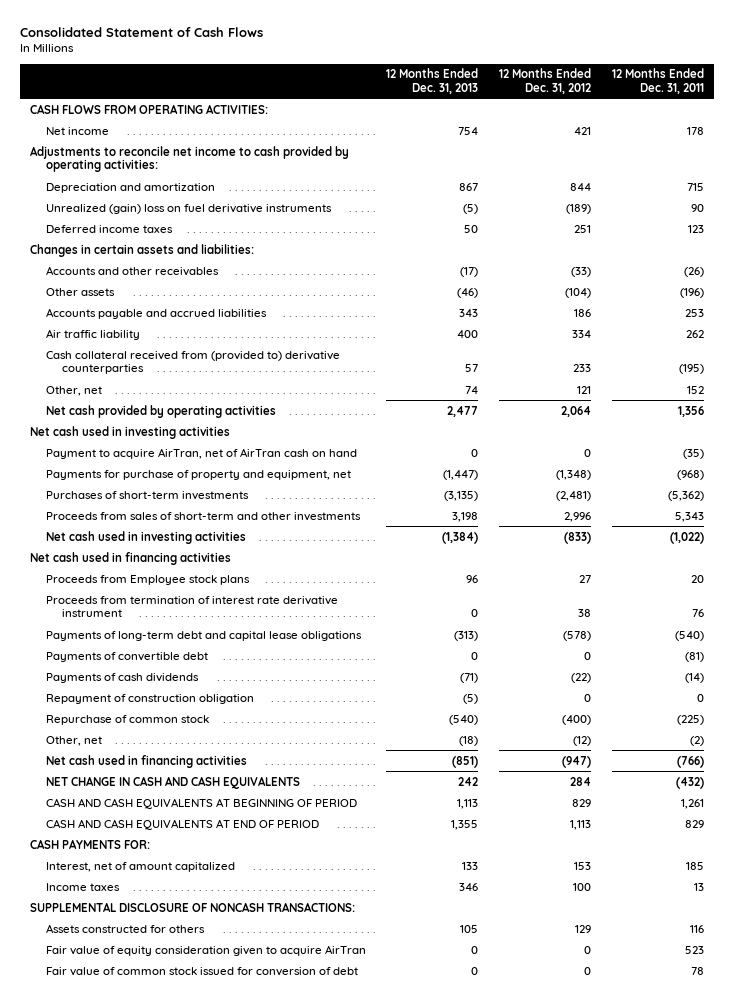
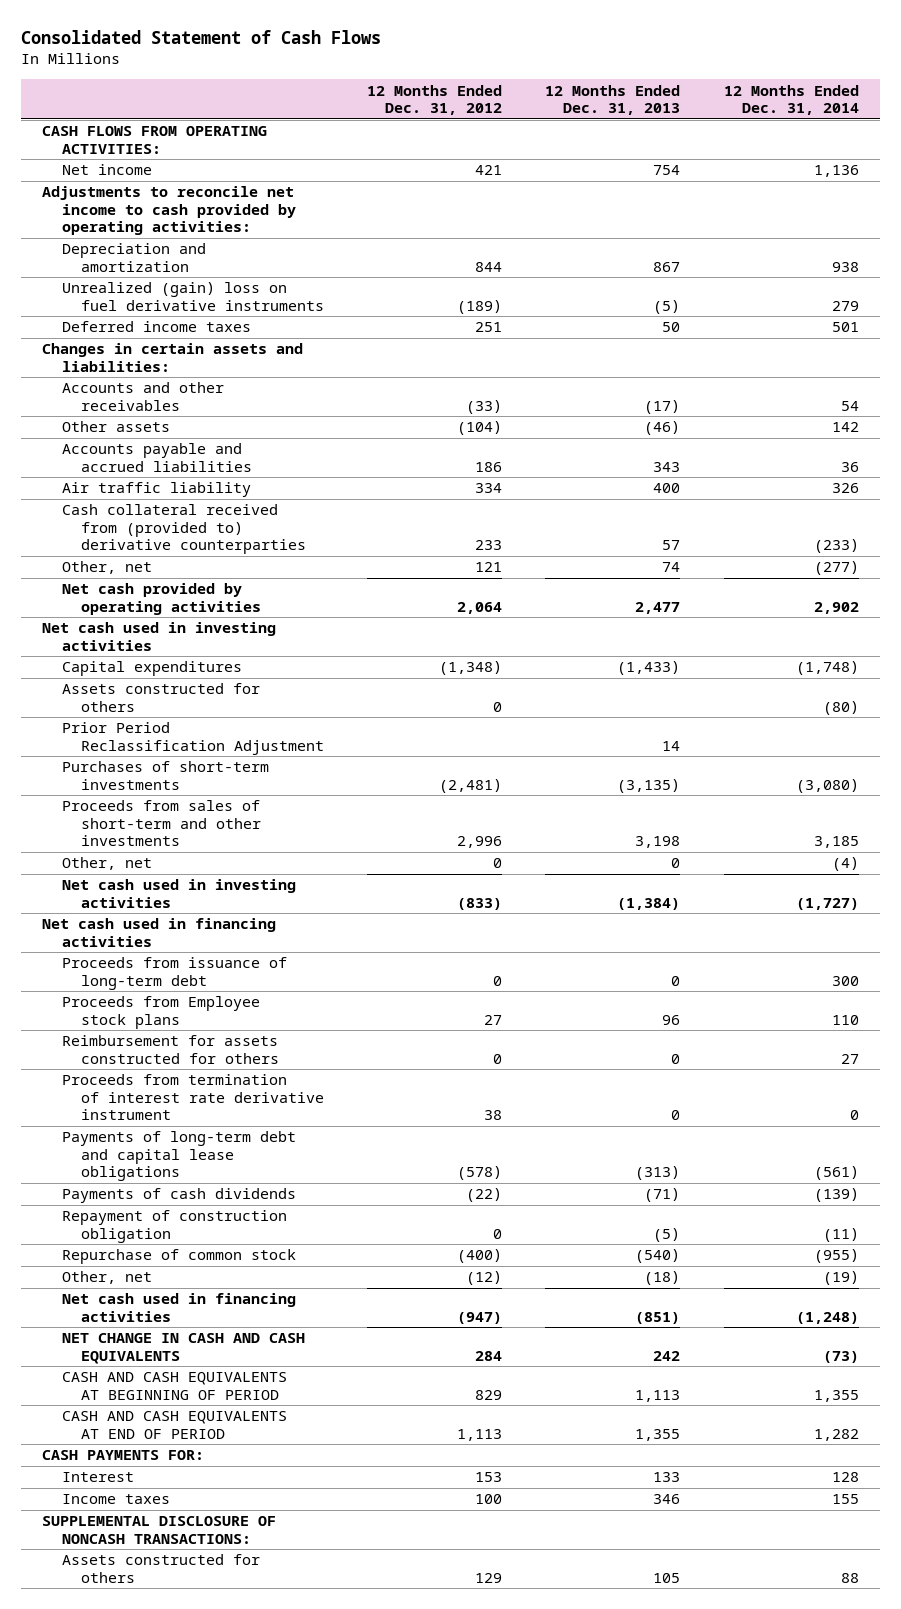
[611,68,704,94] 12 Months Ended Dec. 31, 2011 -> none
none -> [723,84,859,116] 12 Months Ended Dec. 31, 2014
[45,447,357,459] Payment to acquire AirTran, net of AirTran cash on hand -> none
[45,469,351,480] Payments for purchase of property and equipment, net -> none
none -> [61,661,242,677] Capital expenditures
none -> [61,683,260,712] Assets constructed for others
none -> [61,722,324,755] Prior Period Reclassification Adjustment
none -> [61,857,152,871] Other, net
none -> [61,957,287,990] Proceeds from issuance of long-term debt
none -> [61,1035,279,1064] Reimbursement for assets constructed for others
[45,651,208,662] Payments of convertible debt -> none
[45,861,235,872] Interest, net of amount capitalized -> [61,1472,134,1483] Interest
[45,944,366,956] Fair value of equity consideration given to acquire AirTran -> none
[45,966,358,976] Fair value of common stock issued for conversion of debt -> none

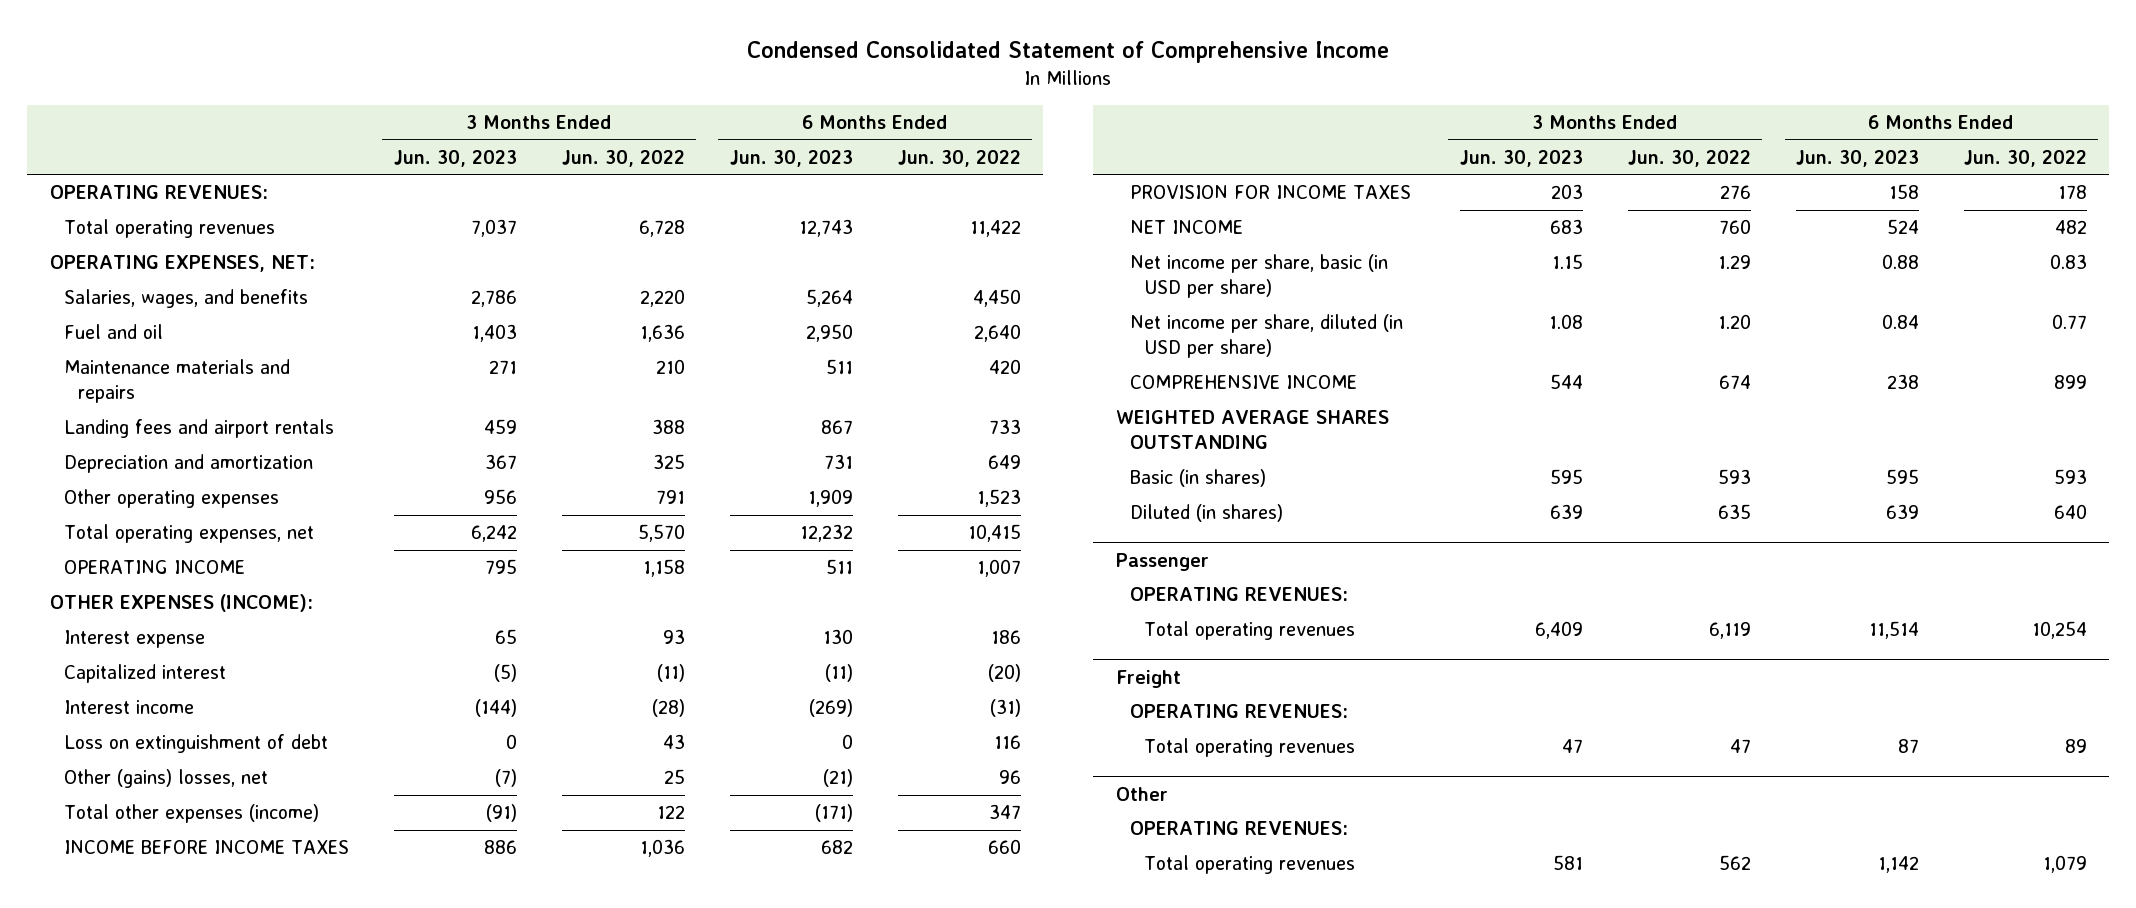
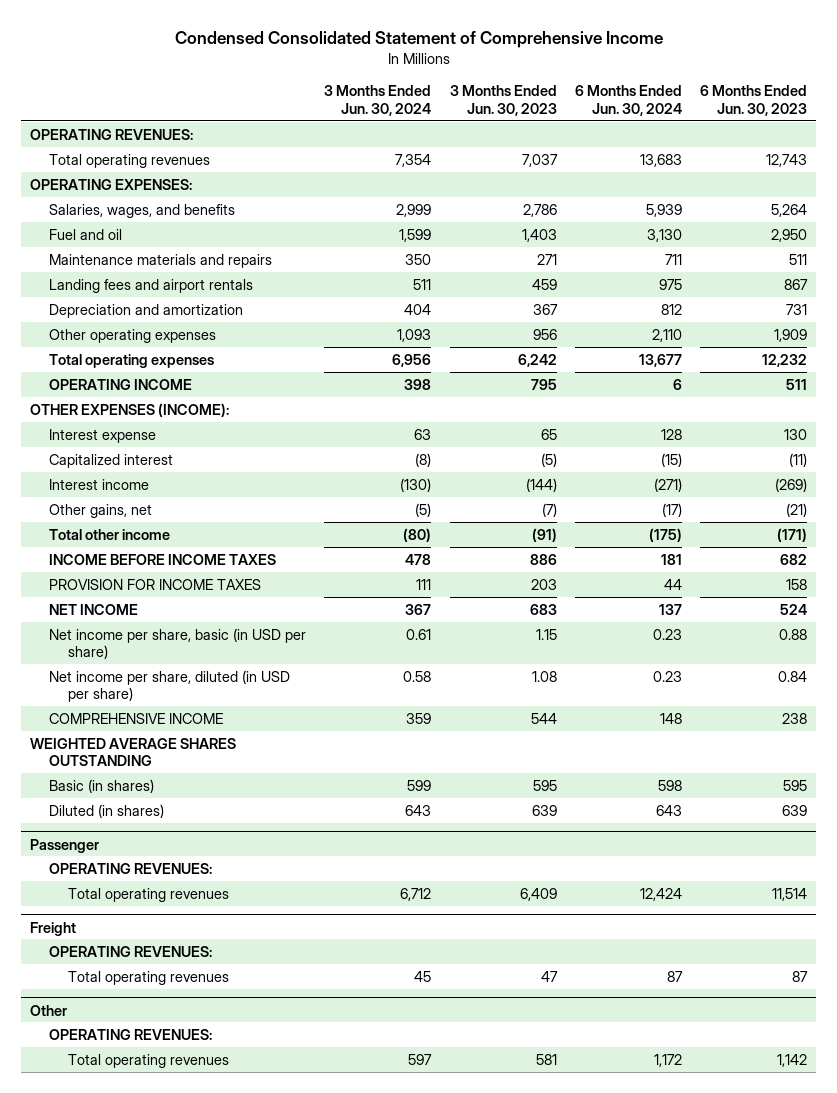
[561,149,685,167] Jun. 30, 2022 -> none
[897,149,1021,167] Jun. 30, 2022 -> none
none -> [324,85,432,116] 3 Months Ended Jun. 30, 2024
none -> [574,85,682,116] 6 Months Ended Jun. 30, 2024
[49,255,315,273] OPERATING EXPENSES, NET: -> [30,178,193,190] OPERATING EXPENSES:
[63,524,314,544] Total operating expenses, net -> [49,353,215,368] Total operating expenses
[63,734,328,754] Loss on extinguishment of debt -> none
[63,769,268,789] Other (gains) losses, net -> [49,503,153,518] Other gains, net
[63,804,319,824] Total other expenses (income) -> [49,528,171,540] Total other income

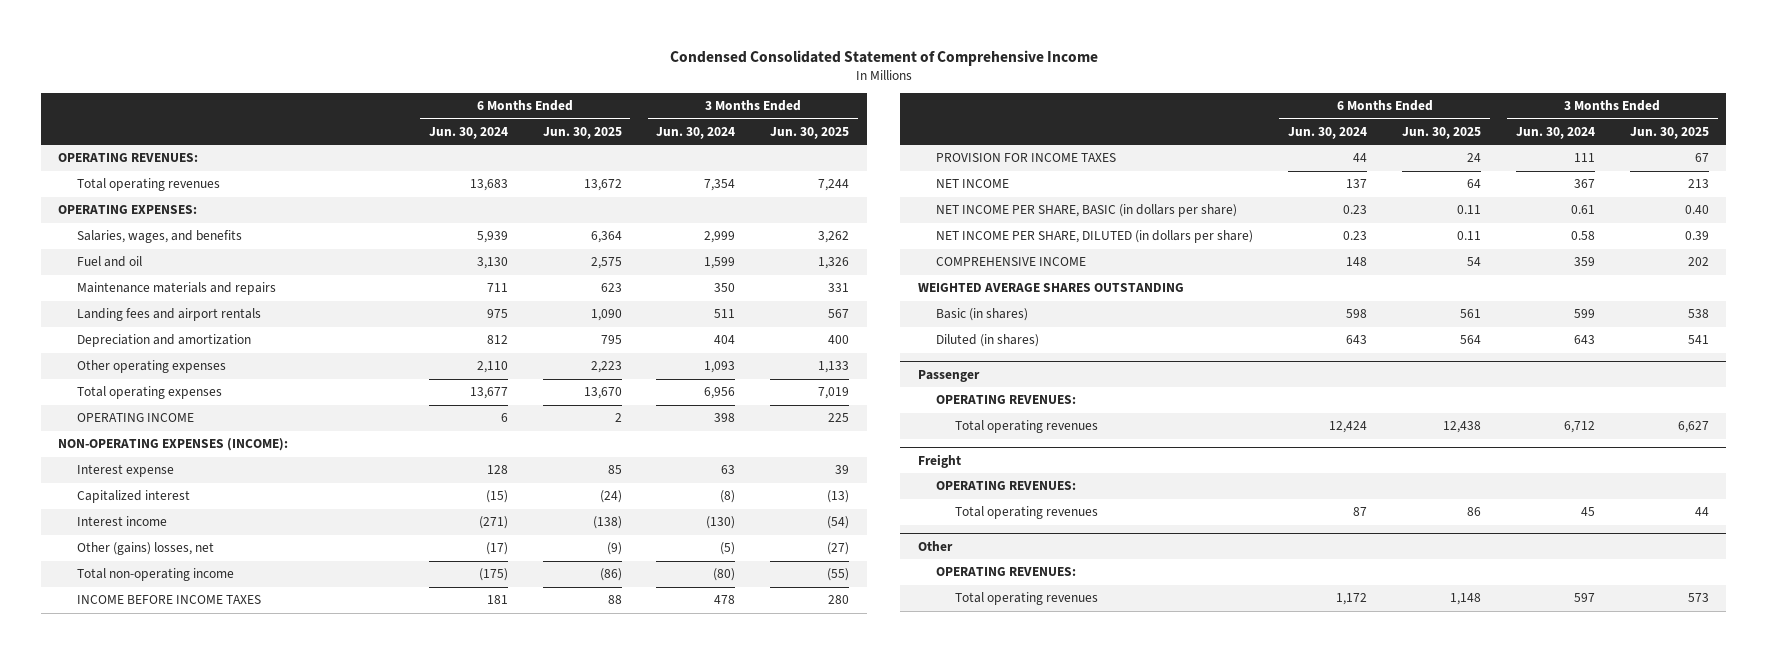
[449,85,557,116] 3 Months Ended Jun. 30, 2023 -> none
[699,85,807,116] 6 Months Ended Jun. 30, 2023 -> none
none -> [542,126,622,139] Jun. 30, 2025
none -> [770,126,850,139] Jun. 30, 2025
[30,402,230,417] OTHER EXPENSES (INCOME): -> [58,438,289,452] NON-OPERATING EXPENSES (INCOME):
[49,503,153,518] Other gains, net -> [76,542,214,556] Other (gains) losses, net
[49,528,171,540] Total other income -> [76,568,234,582] Total non-operating income
[49,627,307,660] Net income per share, basic (in USD per share) -> [936,204,1238,218] NET INCOME PER SHARE, BASIC (in dollars per share)
[49,669,291,703] Net income per share, diluted (in USD per share) -> [936,230,1254,244] NET INCOME PER SHARE, DILUTED (in dollars per share)

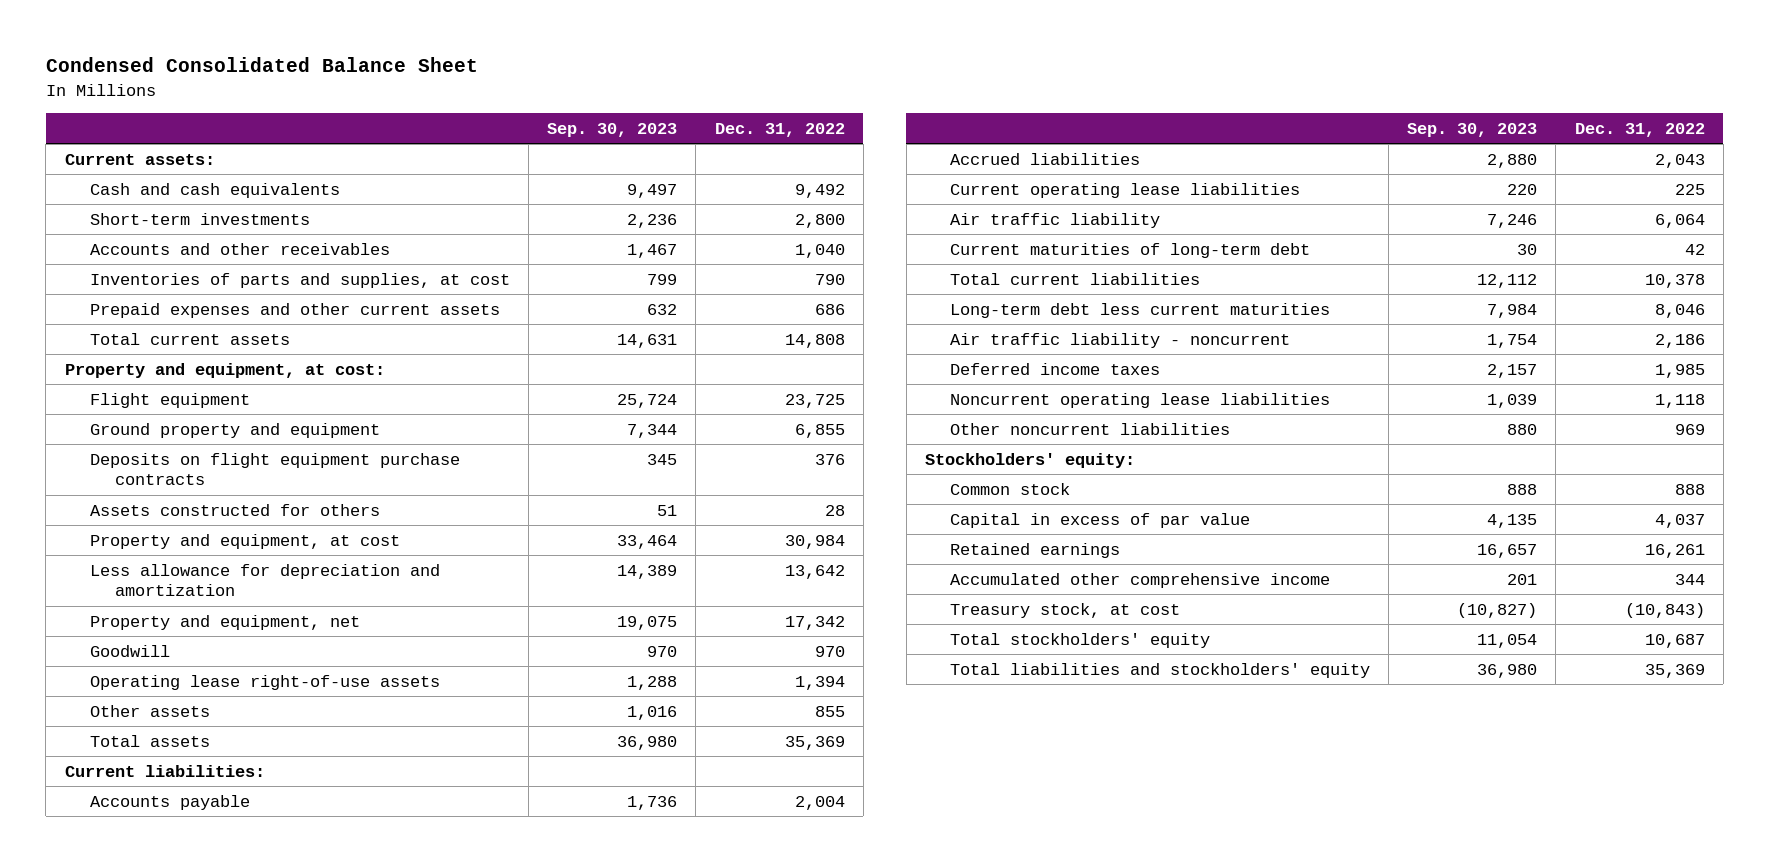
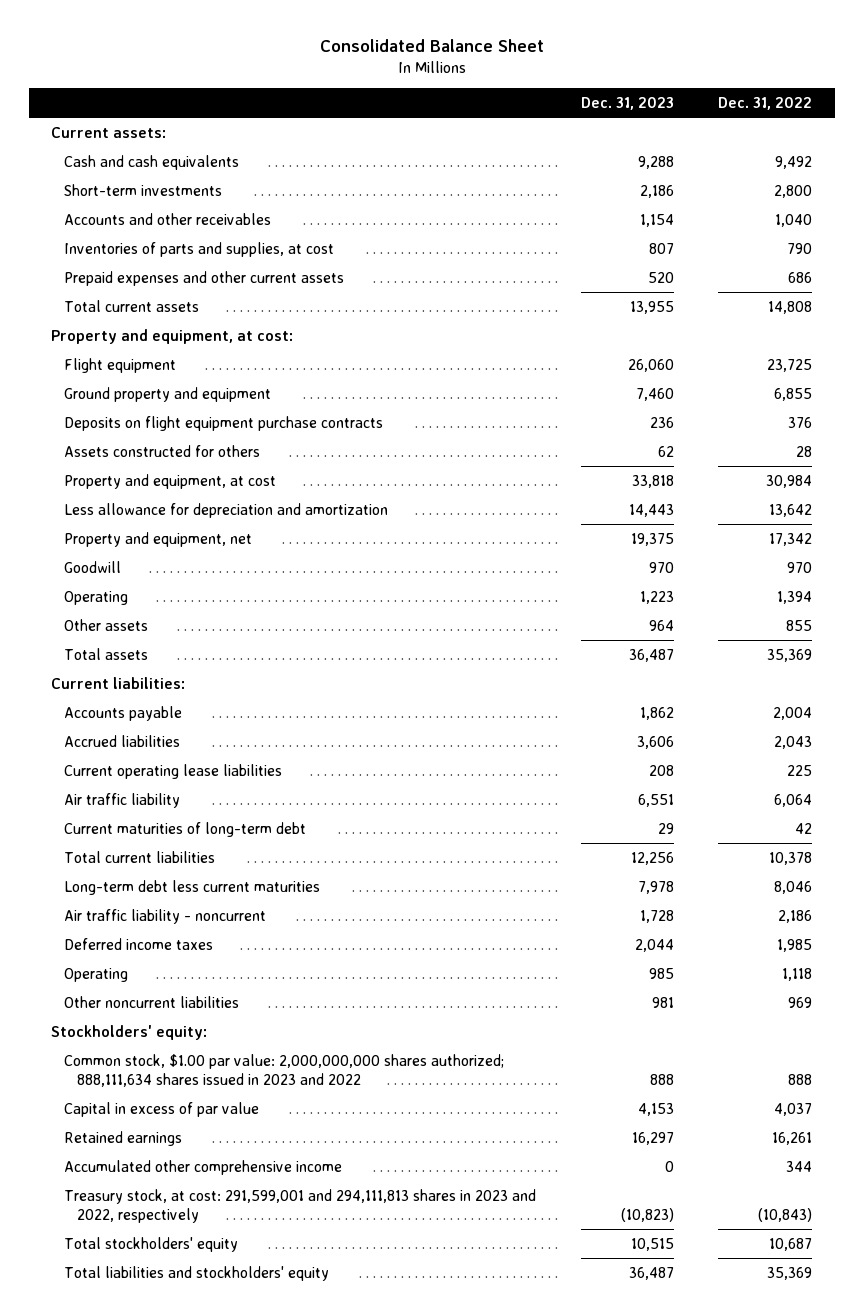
[45,57,478,73] Condensed Consolidated Balance Sheet -> [319,39,544,53] Consolidated Balance Sheet
[547,122,678,137] Sep. 30, 2023 -> none
none -> [580,96,674,110] Dec. 31, 2023
[89,674,440,690] Operating lease right-of-use assets -> [63,590,128,605] Operating
[949,392,1330,408] Noncurrent operating lease liabilities -> [63,967,128,982] Operating
[949,482,1070,495] Common stock -> [63,1053,504,1088] Common stock, $1.00 par value: 2,000,000,000 shares authorized; 888,111,634 shares issued in 2023 and 2022
[949,602,1180,618] Treasury stock, at cost -> [63,1188,536,1224] Treasury stock, at cost: 291,599,001 and 294,111,813 shares in 2023 and 2022, respectively

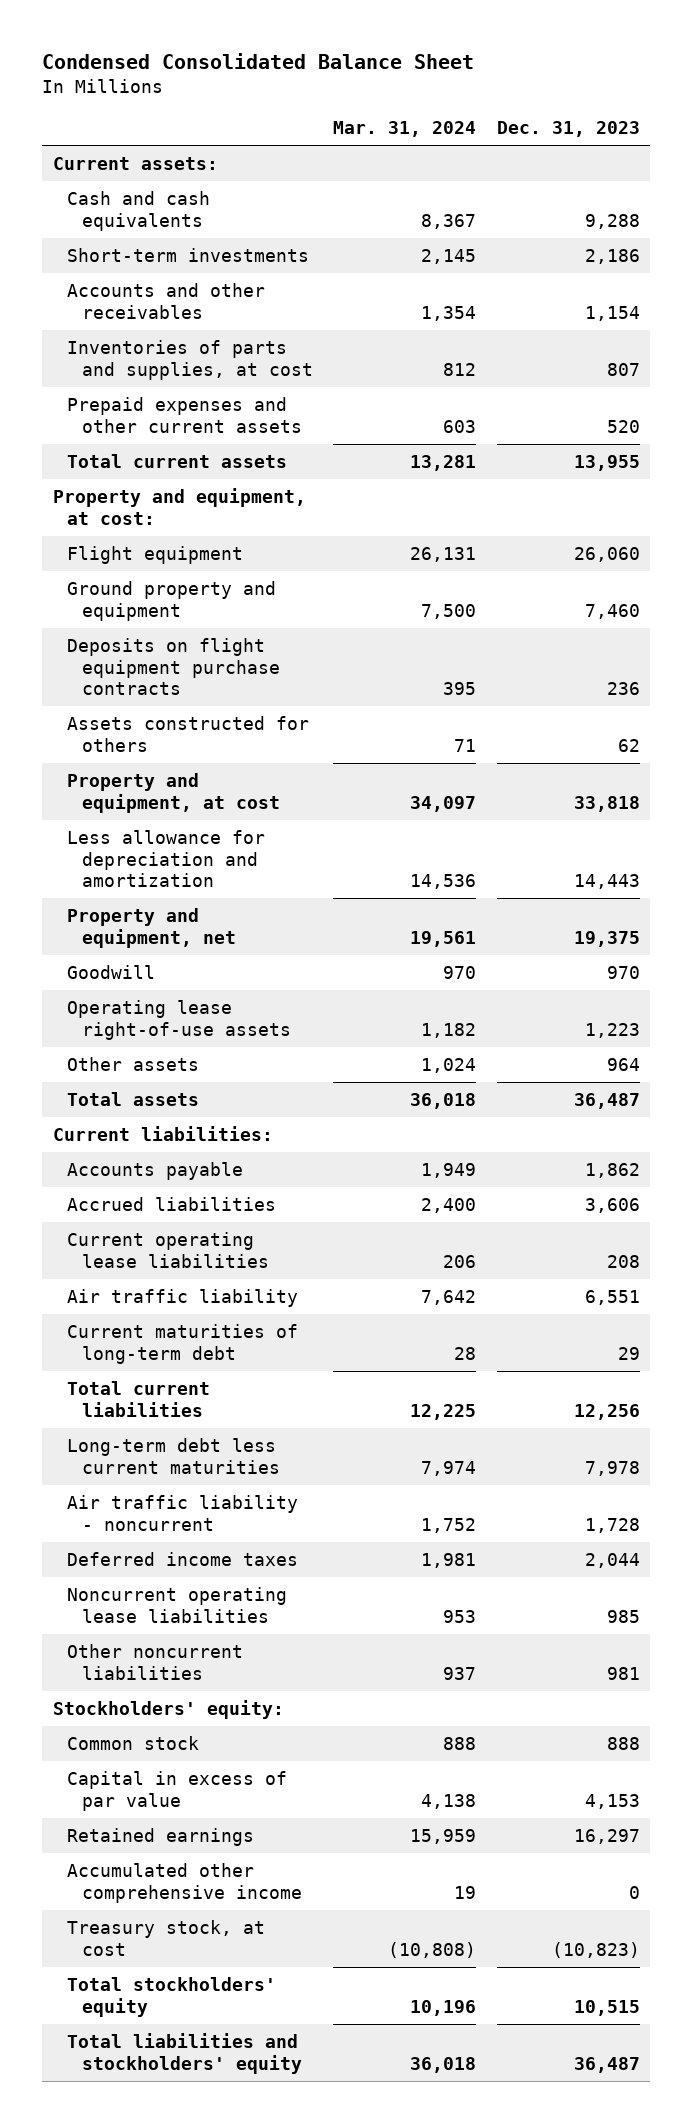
[319,39,544,53] Consolidated Balance Sheet -> [42,53,475,70] Condensed Consolidated Balance Sheet
[718,96,813,110] Dec. 31, 2022 -> none
none -> [333,121,477,138] Mar. 31, 2024
[63,590,128,605] Operating -> [67,999,291,1040] Operating lease right-of-use assets
[63,967,128,982] Operating -> [67,1586,288,1623] Noncurrent operating lease liabilities
[63,1053,504,1088] Common stock, $1.00 par value: 2,000,000,000 shares authorized; 888,111,634 shares issued in 2023 and 2022 -> [67,1735,200,1750] Common stock
[63,1188,536,1224] Treasury stock, at cost: 291,599,001 and 294,111,813 shares in 2023 and 2022, respectively -> [67,1919,266,1956] Treasury stock, at cost

